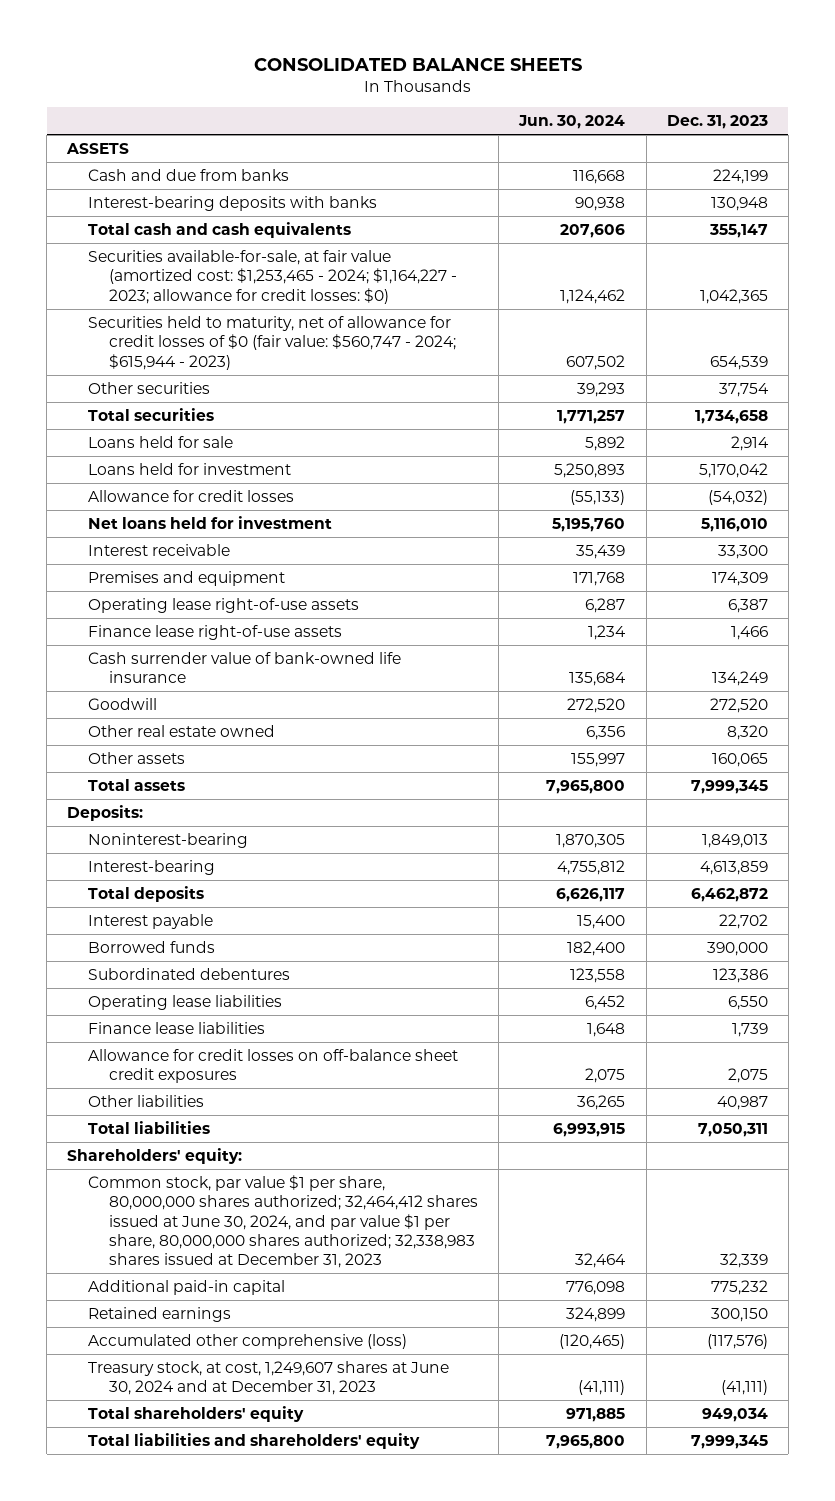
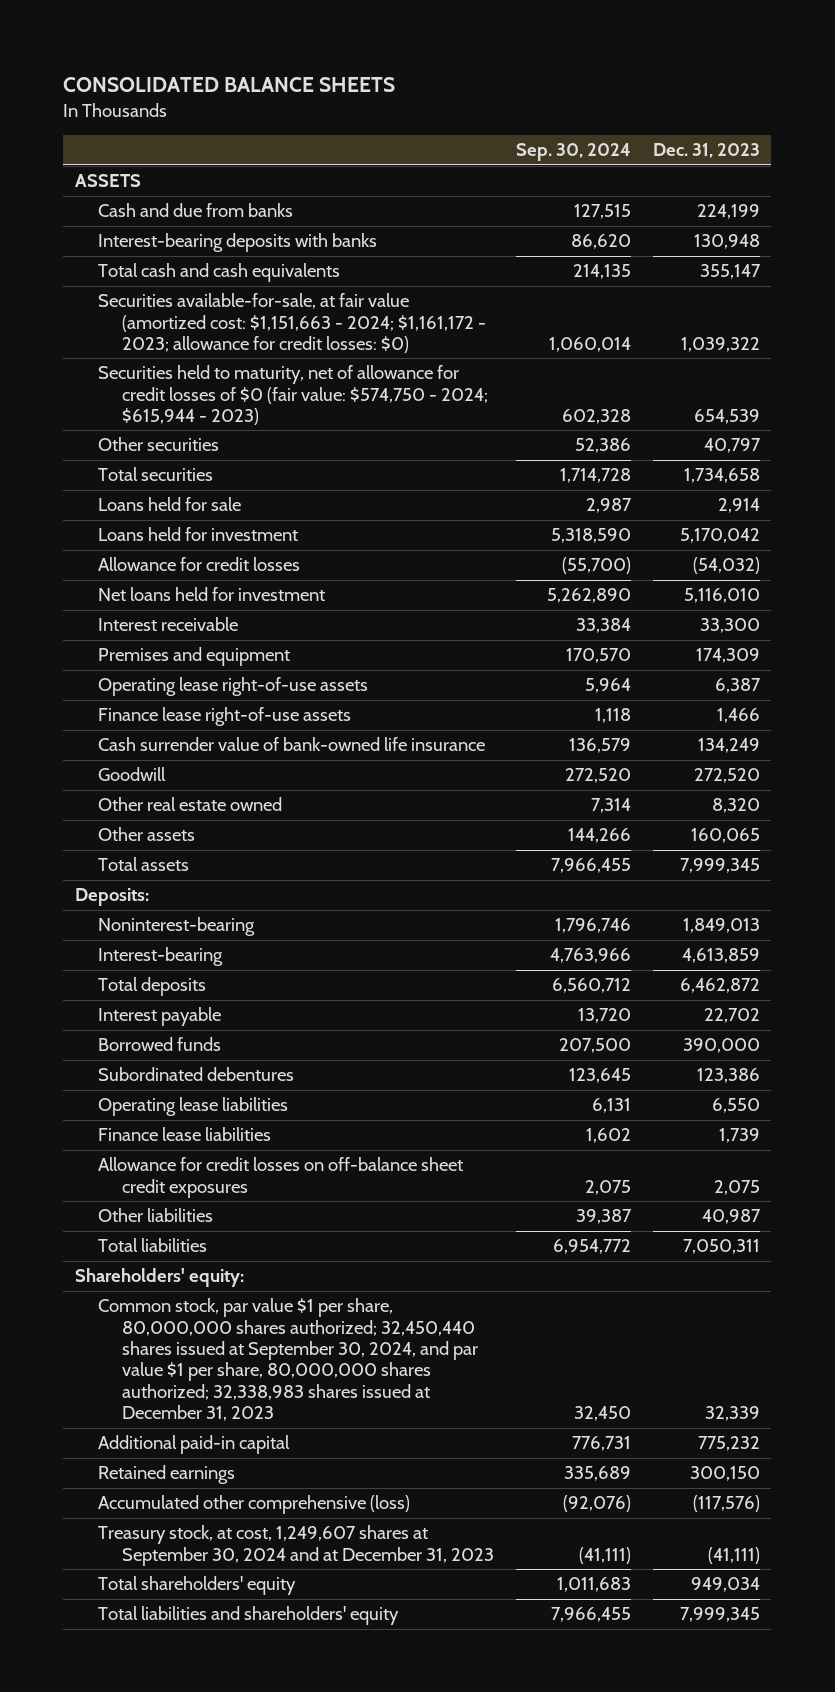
[518,115,626,130] Jun. 30, 2024 -> none
none -> [516,143,632,162] Sep. 30, 2024
[88,249,458,304] Securities available-for-sale, at fair value (amortized cost: $1,253,465 - 2024; $1,164,227 - 2023; allowance for credit losses: $0) -> [98,293,486,354] Securities available-for-sale, at fair value (amortized cost: $1,151,663 - 2024; $1,161,172 - 2023; allowance for credit losses: $0)
[699,288,768,304] 1,042,365 -> [681,337,761,353] 1,039,322
[88,315,457,370] Securities held to maturity, net of allowance for credit losses of $0 (fair value: $560,747 - 2024; $615,944 - 2023) -> [98,365,488,426] Securities held to maturity, net of allowance for credit losses of $0 (fair value: $574,750 - 2024; $615,944 - 2023)
[718,382,769,397] 37,754 -> [704,438,762,454] 40,797
[88,1174,479,1269] Common stock, par value $1 per share, 80,000,000 shares authorized; 32,464,412 shares issued at June 30, 2024, and par value $1 per share, 80,000,000 shares authorized; 32,338,983 shares issued at December 31, 2023 -> [98,1298,478,1422] Common stock, par value $1 per share, 80,000,000 shares authorized; 32,450,440 shares issued at September 30, 2024, and par value $1 per share, 80,000,000 shares authorized; 32,338,983 shares issued at December 31, 2023
[88,1360,450,1396] Treasury stock, at cost, 1,249,607 shares at June 30, 2024 and at December 31, 2023 -> [98,1525,494,1566] Treasury stock, at cost, 1,249,607 shares at September 30, 2024 and at December 31, 2023

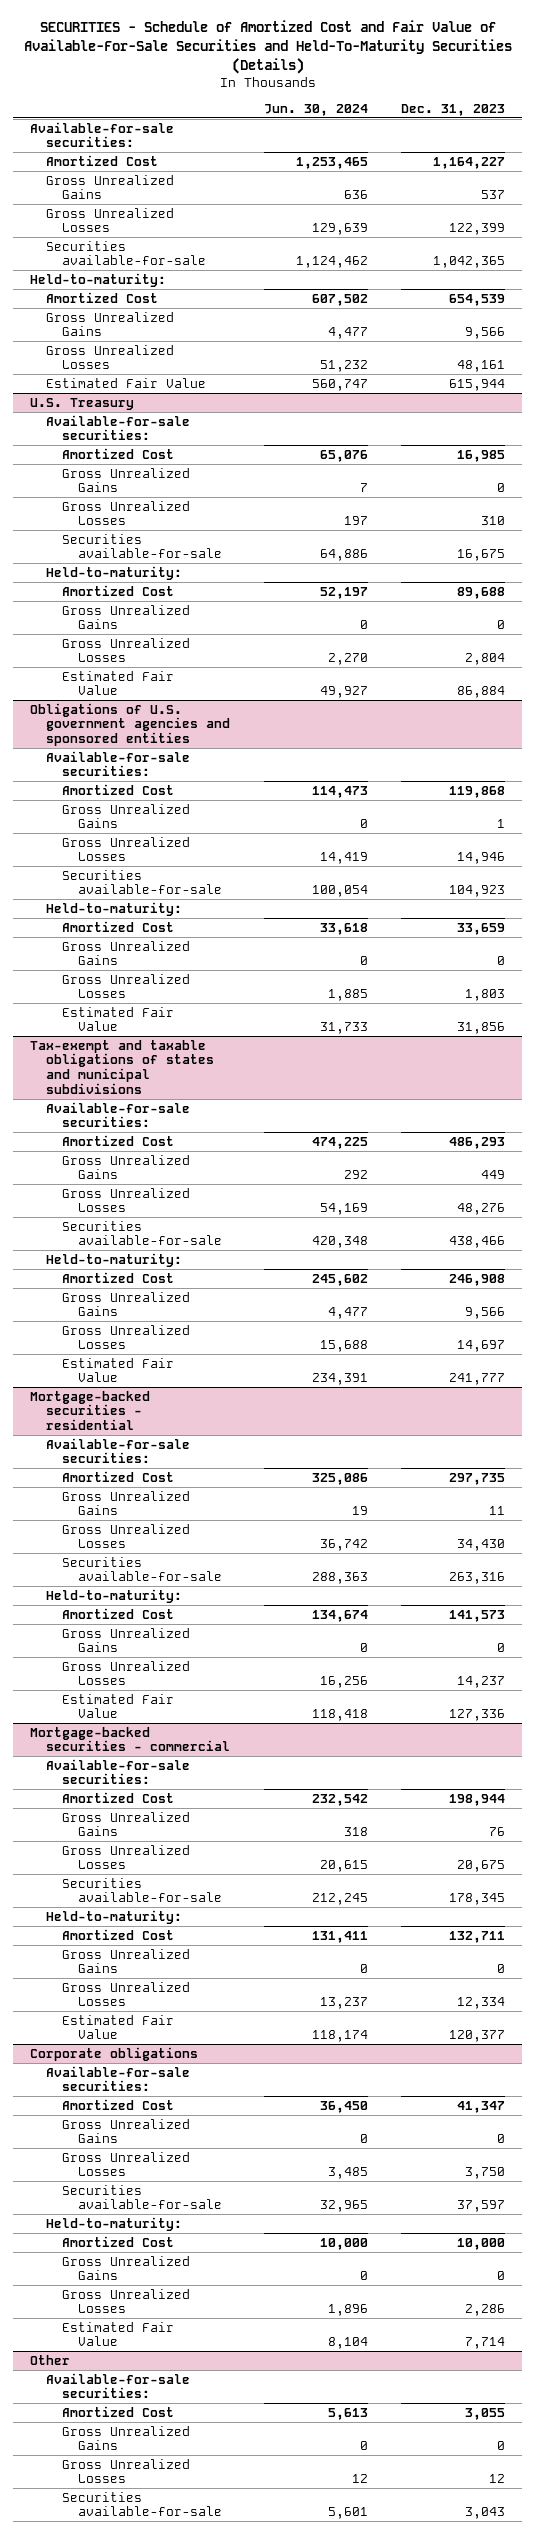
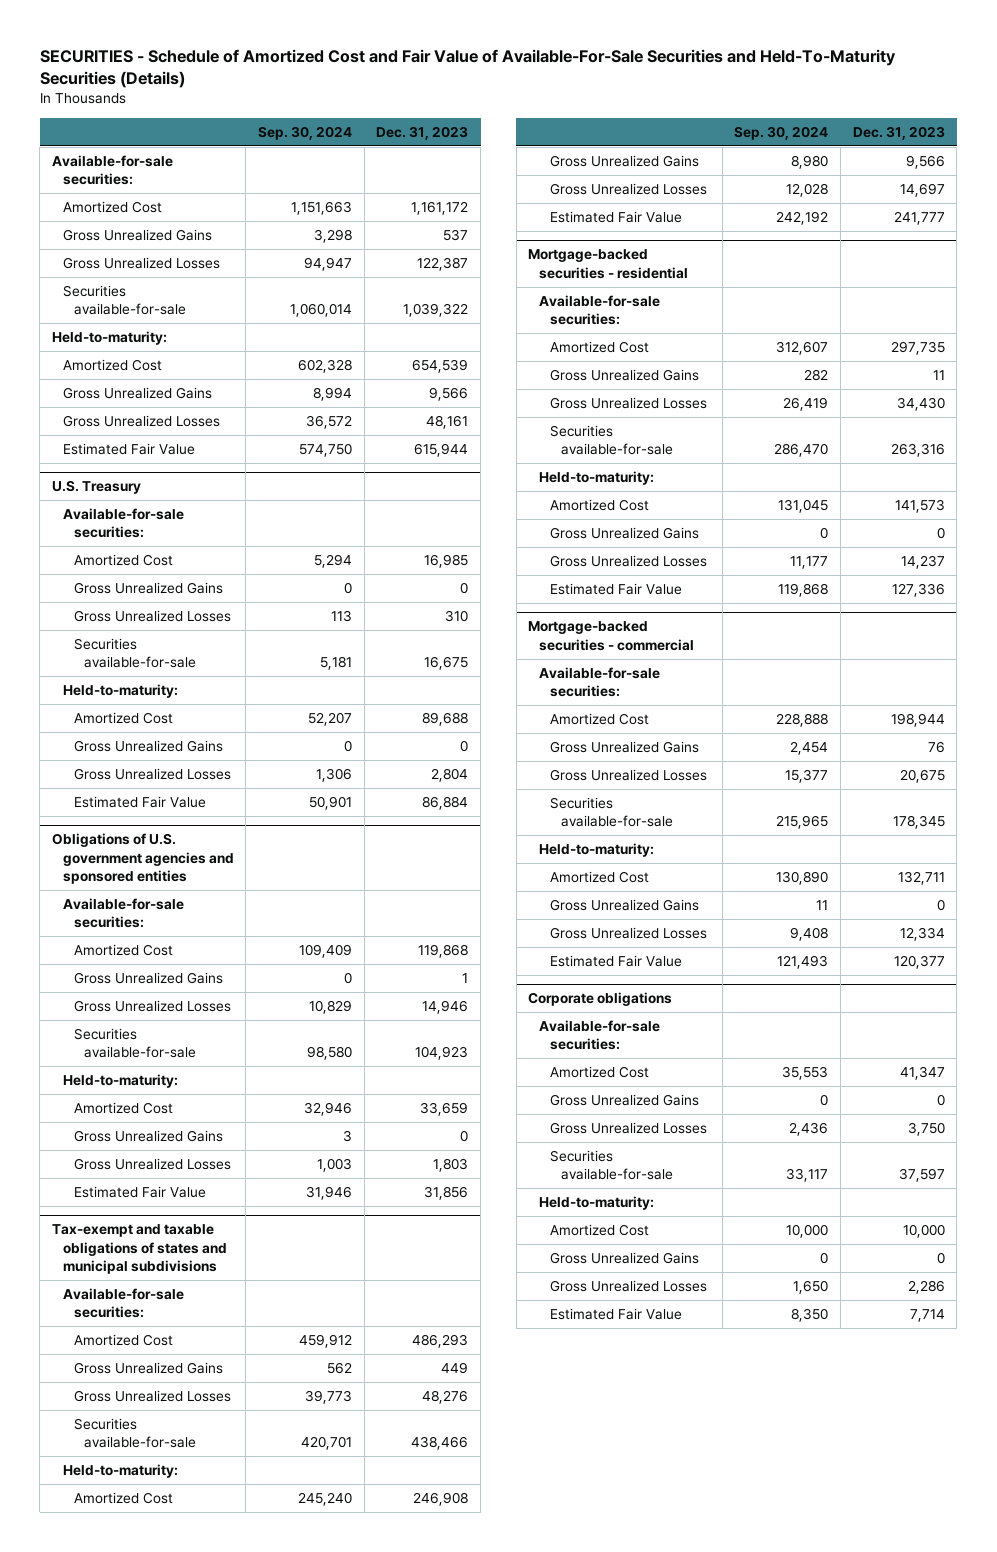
[263,103,368,116] Jun. 30, 2024 -> none
none -> [258,125,353,140] Sep. 30, 2024
[433,156,506,169] 1,164,227 -> [411,201,469,216] 1,161,172
[449,223,506,236] 122,399 -> [417,257,469,272] 122,387
[433,256,506,269] 1,042,365 -> [403,303,469,318] 1,039,322
[29,2354,70,2365] Other -> none
[46,2372,191,2399] Available-for-sale securities: -> none
[62,2405,175,2417] Amortized Cost -> none
[62,2425,191,2451] Gross Unrealized Gains -> none
[62,2458,191,2484] Gross Unrealized Losses -> none
[62,2491,223,2517] Securities available-for-sale -> none

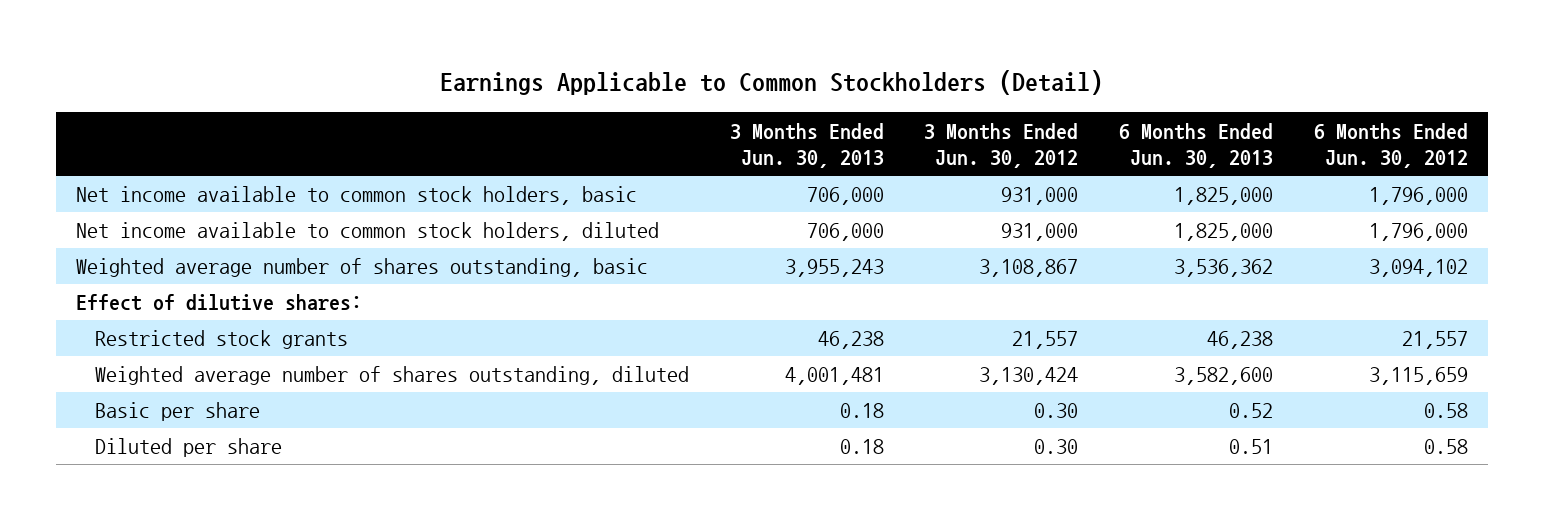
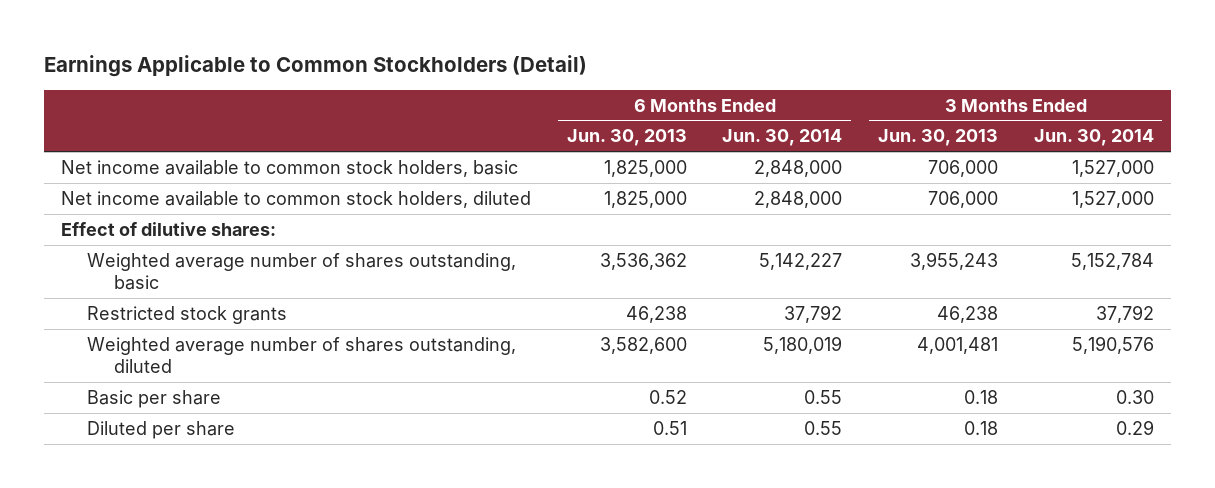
[924,122,1079,169] 3 Months Ended Jun. 30, 2012 -> none
[1313,122,1468,169] 6 Months Ended Jun. 30, 2012 -> none
none -> [722,129,843,147] Jun. 30, 2014
none -> [1033,129,1154,147] Jun. 30, 2014
[76,258,649,278] Weighted average number of shares outstanding, basic -> [87,252,517,291] Weighted average number of shares outstanding, basic

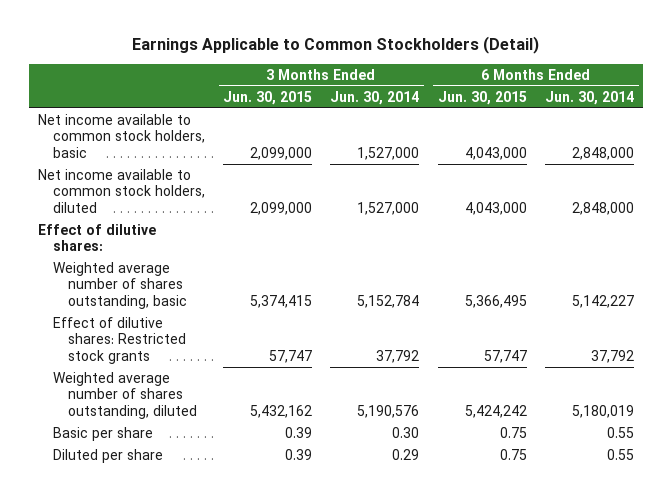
[566,129,687,147] Jun. 30, 2013 -> none
[878,129,999,147] Jun. 30, 2013 -> none
none -> [223,90,313,105] Jun. 30, 2015
none -> [437,90,527,105] Jun. 30, 2015
[87,305,288,324] Restricted stock grants -> [52,316,186,364] Effect of dilutive shares: Restricted stock grants

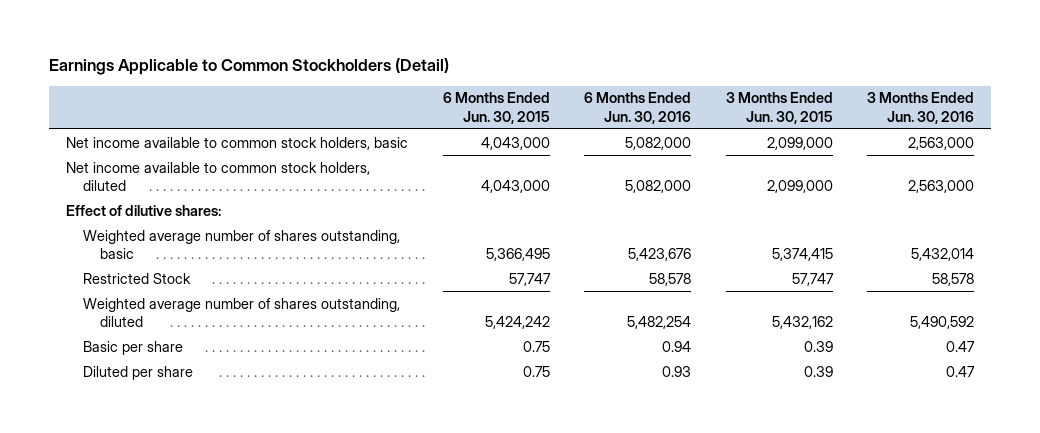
[330,90,420,105] Jun. 30, 2014 -> none
[544,90,634,105] Jun. 30, 2014 -> none
none -> [584,92,692,124] 6 Months Ended Jun. 30, 2016
none -> [866,92,974,124] 3 Months Ended Jun. 30, 2016
[52,316,186,364] Effect of dilutive shares: Restricted stock grants -> [83,272,192,284] Restricted Stock

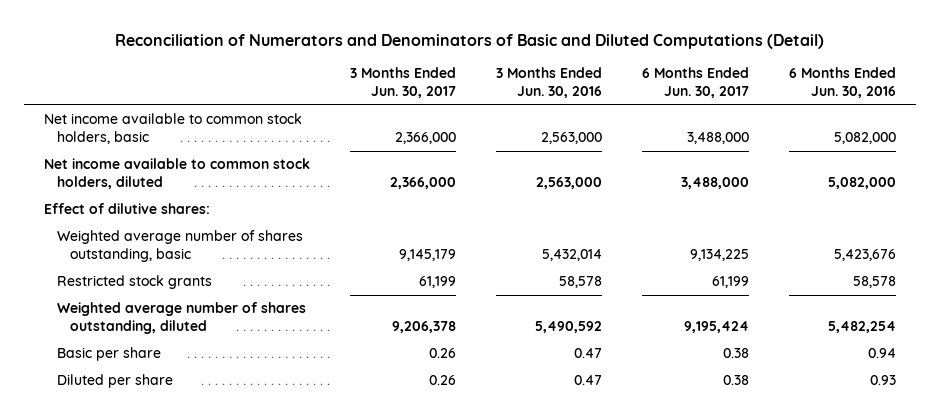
[49,58,450,76] Earnings Applicable to Common Stockholders (Detail) -> [114,33,824,49] Reconciliation of Numerators and Denominators of Basic and Diluted Computations (Detail)
[442,92,550,124] 6 Months Ended Jun. 30, 2015 -> none
[725,92,833,124] 3 Months Ended Jun. 30, 2015 -> none
none -> [349,66,456,98] 3 Months Ended Jun. 30, 2017
none -> [641,66,749,98] 6 Months Ended Jun. 30, 2017
[83,272,192,284] Restricted Stock -> [57,275,213,290] Restricted stock grants

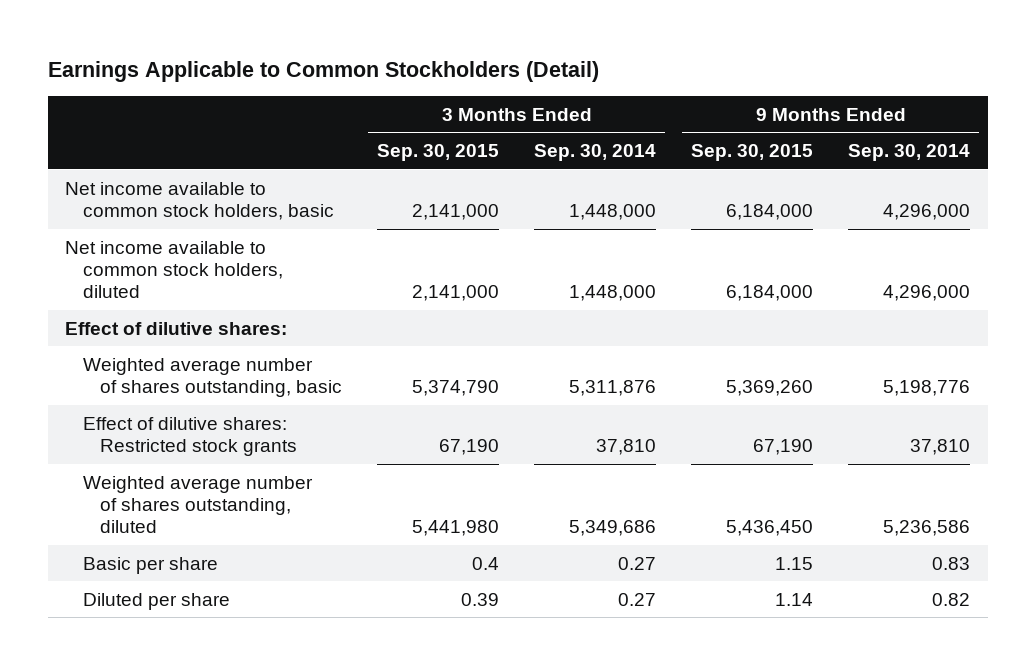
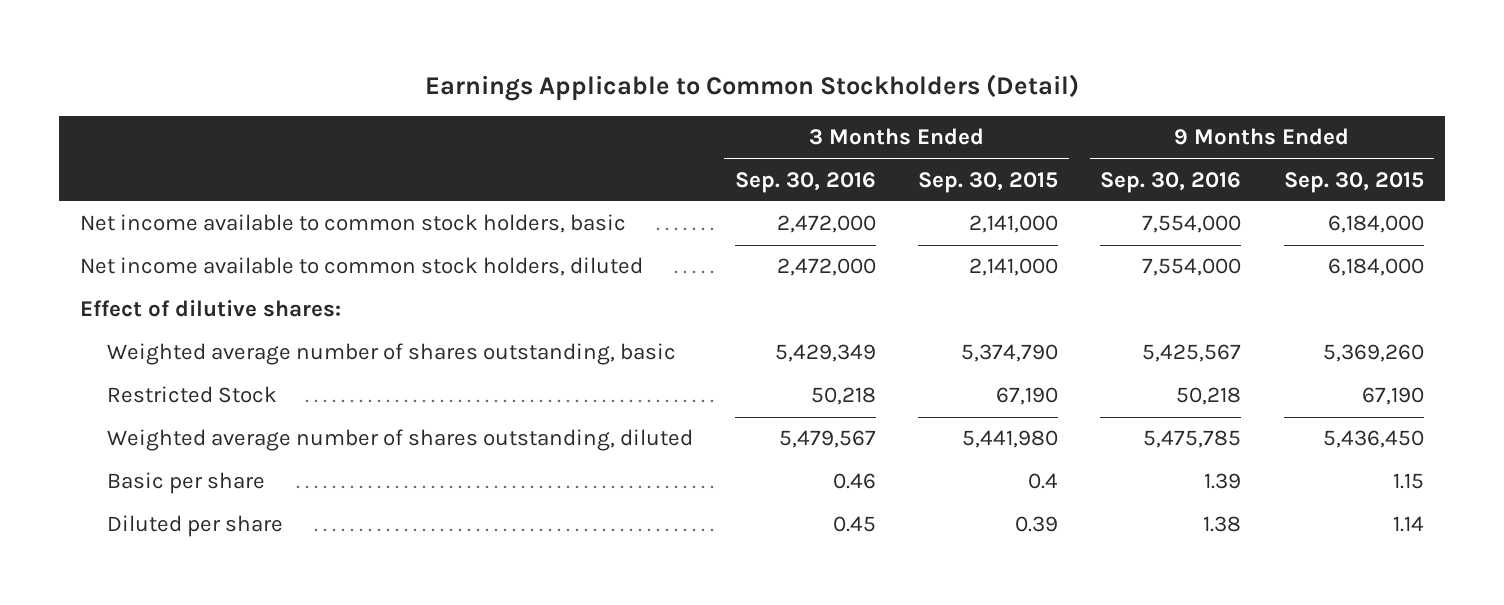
[534,143,657,161] Sep. 30, 2014 -> none
[848,143,971,161] Sep. 30, 2014 -> none
none -> [734,171,876,193] Sep. 30, 2016
none -> [1100,171,1242,193] Sep. 30, 2016
[82,416,297,456] Effect of dilutive shares: Restricted stock grants -> [106,386,277,404] Restricted Stock

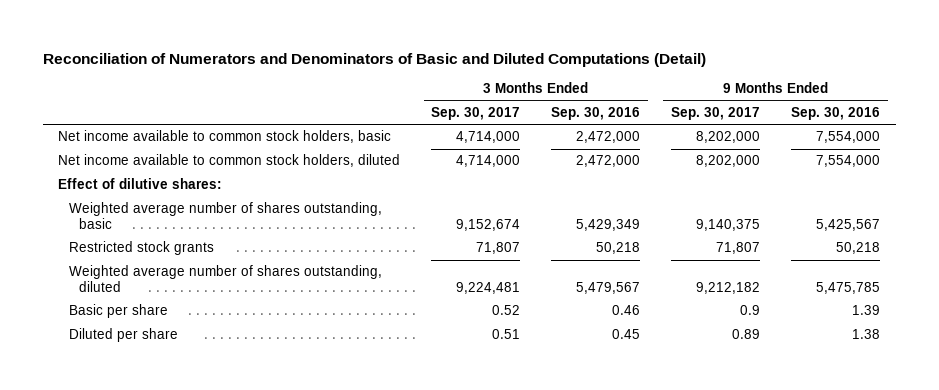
[424,73,1079,101] Earnings Applicable to Common Stockholders (Detail) -> [43,52,707,67] Reconciliation of Numerators and Denominators of Basic and Diluted Computations (Detail)
[918,171,1059,193] Sep. 30, 2015 -> none
[1283,171,1424,193] Sep. 30, 2015 -> none
none -> [431,106,521,120] Sep. 30, 2017
none -> [671,106,761,120] Sep. 30, 2017
[106,386,277,404] Restricted Stock -> [68,241,214,256] Restricted stock grants

